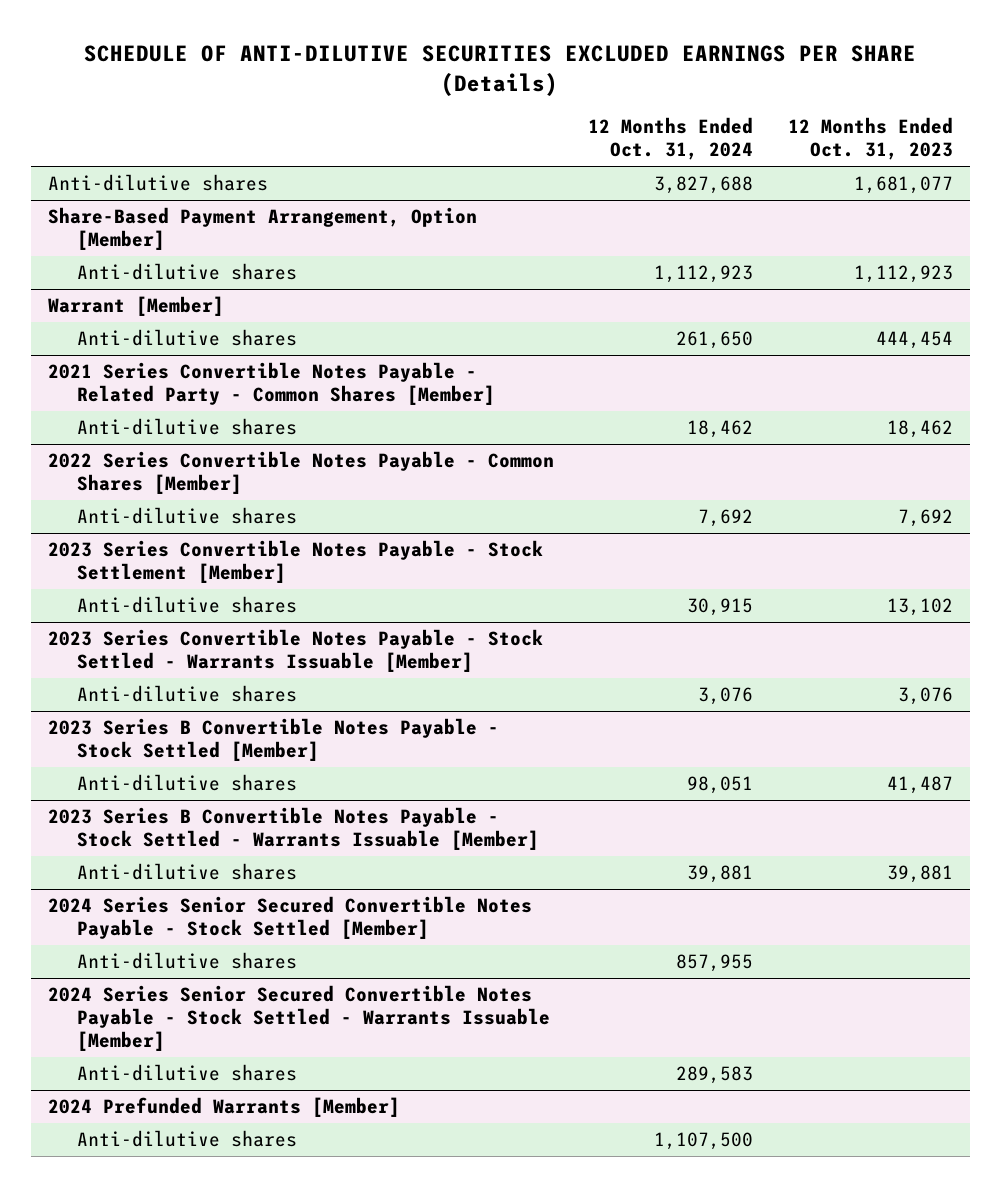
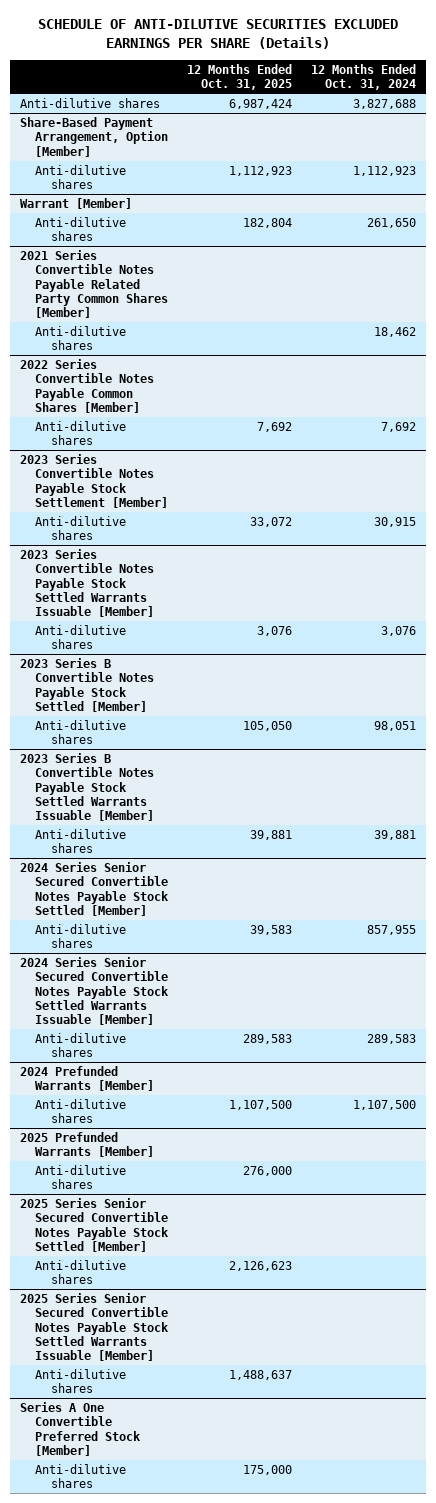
[787,117,953,160] 12 Months Ended Oct. 31, 2023 -> none
none -> [187,63,293,91] 12 Months Ended Oct. 31, 2025
[48,362,495,406] 2021 Series Convertible Notes Payable - Related Party - Common Shares [Member] -> [19,249,169,319] 2021 Series Convertible Notes Payable Related Party Common Shares [Member]
[48,451,555,495] 2022 Series Convertible Notes Payable - Common Shares [Member] -> [19,358,155,414] 2022 Series Convertible Notes Payable Common Shares [Member]
[48,540,544,584] 2023 Series Convertible Notes Payable - Stock Settlement [Member] -> [19,453,169,509] 2023 Series Convertible Notes Payable Stock Settlement [Member]
[48,629,544,673] 2023 Series Convertible Notes Payable - Stock Settled - Warrants Issuable [Member] -> [19,548,155,618] 2023 Series Convertible Notes Payable Stock Settled Warrants Issuable [Member]
[48,718,500,762] 2023 Series B Convertible Notes Payable - Stock Settled [Member] -> [19,657,155,713] 2023 Series B Convertible Notes Payable Stock Settled [Member]
[48,807,539,851] 2023 Series B Convertible Notes Payable - Stock Settled - Warrants Issuable [Member] -> [19,752,155,822] 2023 Series B Convertible Notes Payable Stock Settled Warrants Issuable [Member]
[48,896,533,940] 2024 Series Senior Secured Convertible Notes Payable - Stock Settled [Member] -> [19,861,170,917] 2024 Series Senior Secured Convertible Notes Payable Stock Settled [Member]
[48,985,550,1052] 2024 Series Senior Secured Convertible Notes Payable - Stock Settled - Warrants Issuable [Member] -> [19,956,170,1026] 2024 Series Senior Secured Convertible Notes Payable Stock Settled Warrants Issuable [Member]
none -> [19,1131,155,1158] 2025 Prefunded Warrants [Member]
none -> [35,1164,127,1190] Anti-dilutive shares
none -> [19,1197,170,1253] 2025 Series Senior Secured Convertible Notes Payable Stock Settled [Member]
none -> [35,1259,127,1285] Anti-dilutive shares
none -> [19,1292,170,1362] 2025 Series Senior Secured Convertible Notes Payable Stock Settled Warrants Issuable [Member]
none -> [35,1368,127,1394] Anti-dilutive shares
none -> [19,1401,142,1457] Series A One Convertible Preferred Stock [Member]
none -> [35,1463,127,1489] Anti-dilutive shares

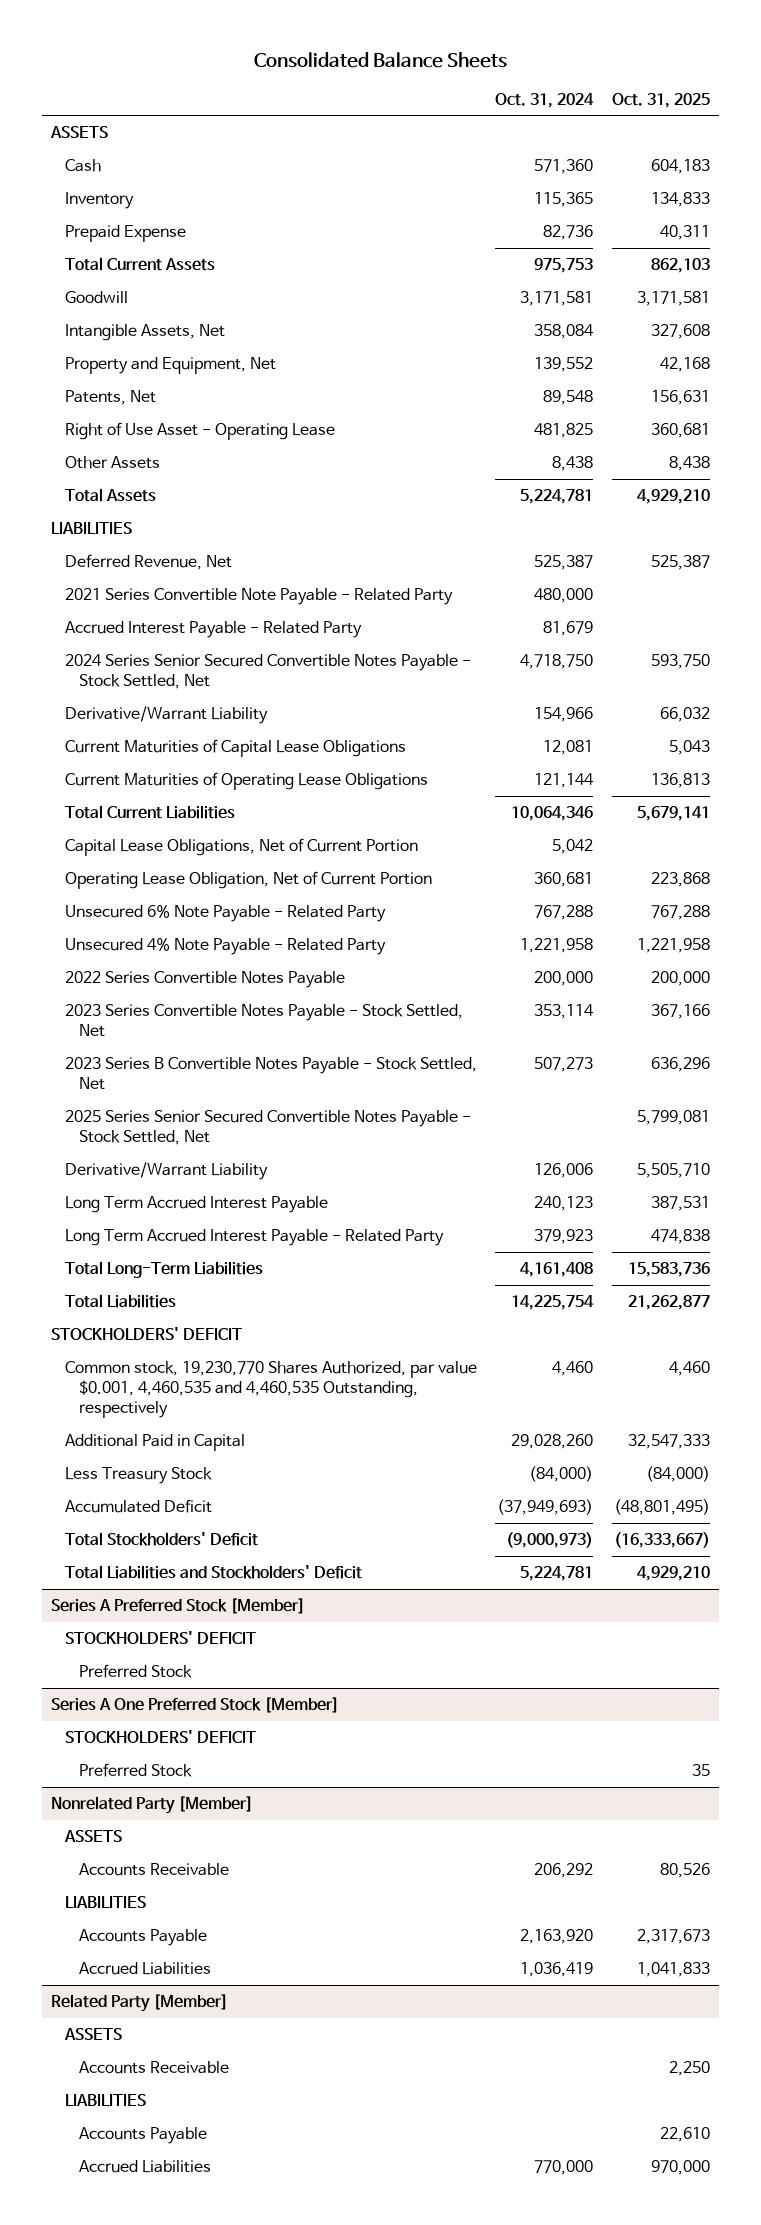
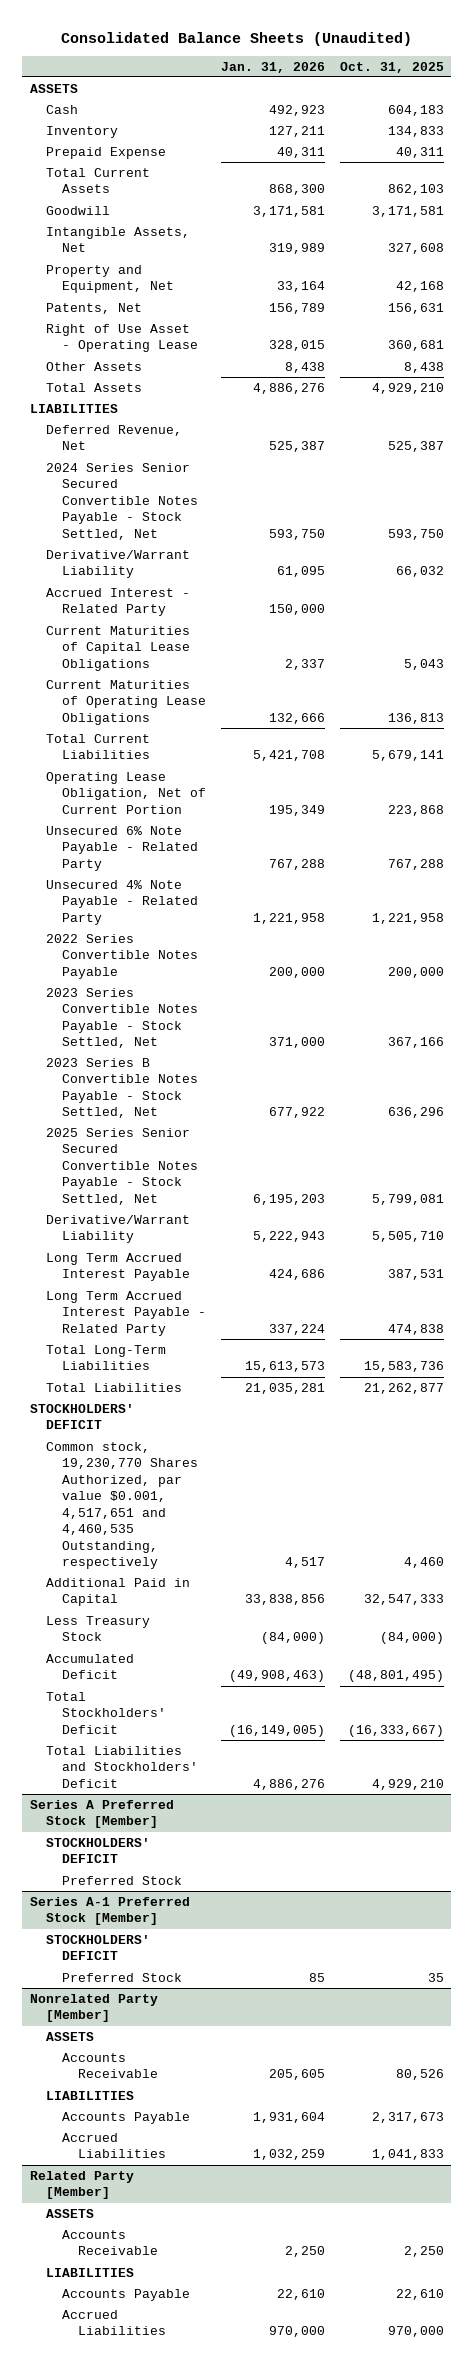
[254,51,508,68] Consolidated Balance Sheets -> [60,31,412,46] Consolidated Balance Sheets (Unaudited)
[495,92,595,108] Oct. 31, 2024 -> none
none -> [220,61,325,73] Jan. 31, 2026
[65,588,454,606] 2021 Series Convertible Note Payable - Related Party -> none
[65,621,363,639] Accrued Interest Payable - Related Party -> none
none -> [45,587,190,617] Accrued Interest - Related Party
[65,838,419,857] Capital Lease Obligations, Net of Current Portion -> none
[65,1361,478,1419] Common stock, 19,230,770 Shares Authorized, par value $0.001, 4,460,535 and 4,460,535 Outstanding, respectively -> [45,1441,199,1569] Common stock, 19,230,770 Shares Authorized, par value $0.001, 4,517,651 and 4,460,535 Outstanding, respectively
[51,1697,340,1714] Series A One Preferred Stock [Member] -> [29,1896,190,1926] Series A-1 Preferred Stock [Member]

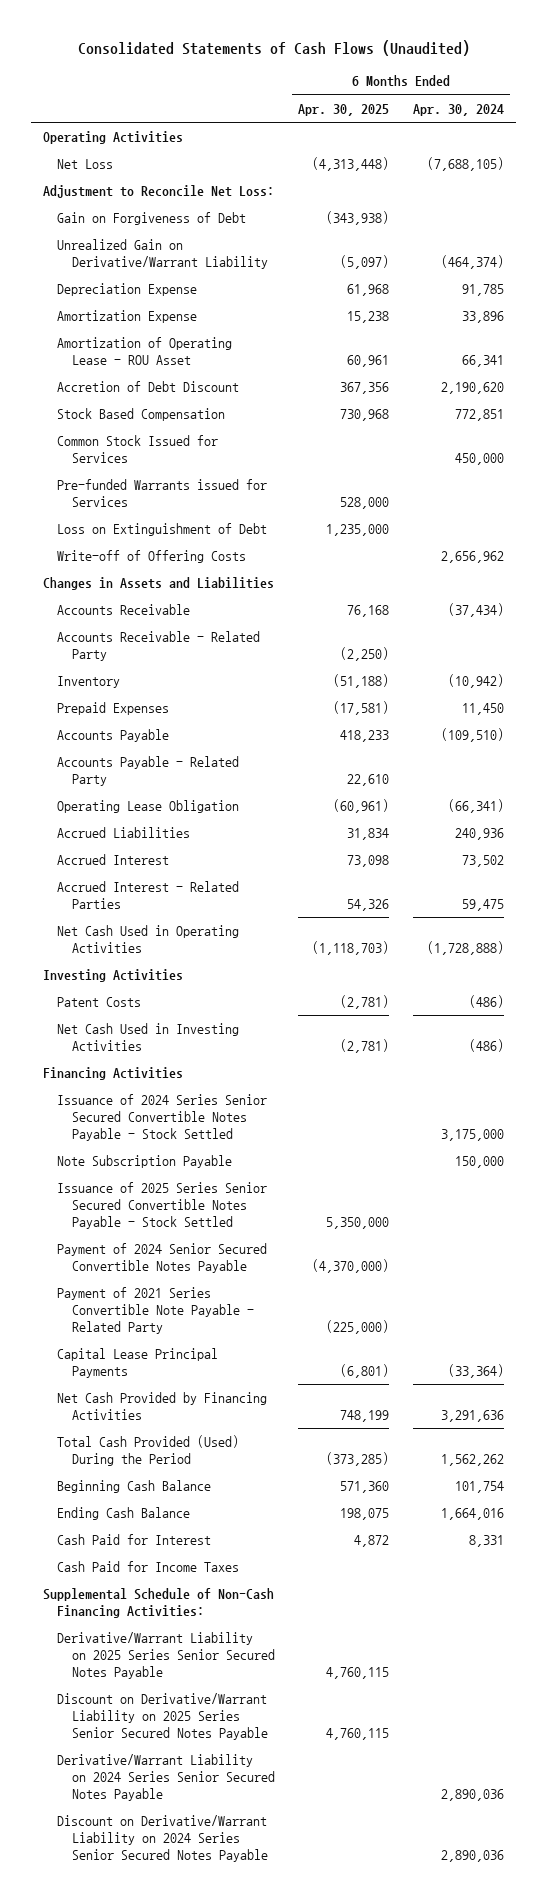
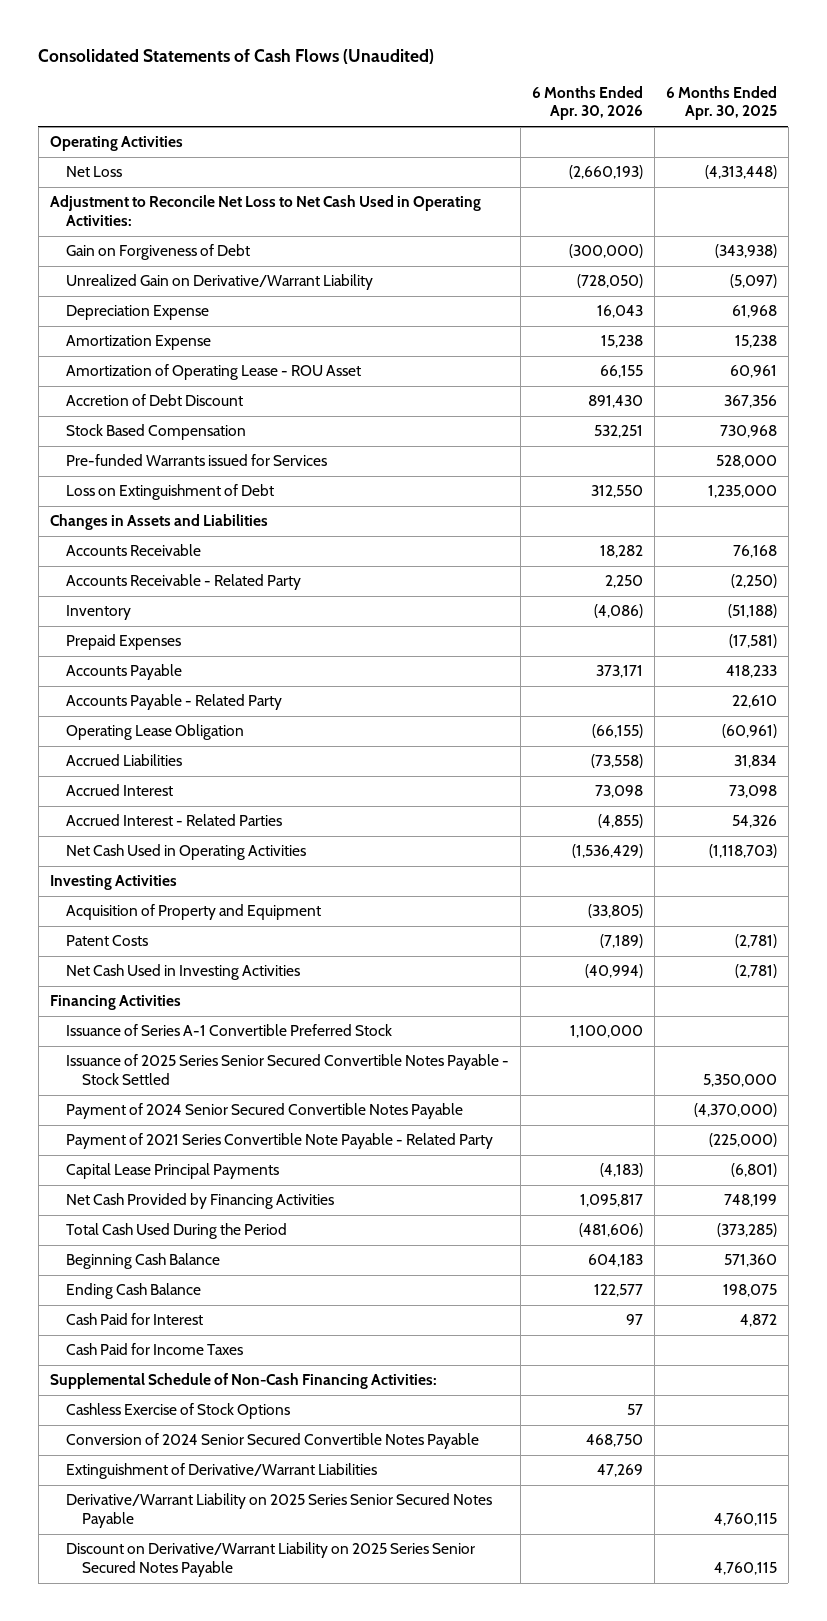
[413,103,505,116] Apr. 30, 2024 -> none
none -> [531,85,643,121] 6 Months Ended Apr. 30, 2026
[42,185,274,199] Adjustment to Reconcile Net Loss: -> [49,195,481,227] Adjustment to Reconcile Net Loss to Net Cash Used in Operating Activities:
[57,435,219,464] Common Stock Issued for Services -> none
[57,550,247,564] Write-off of Offering Costs -> none
none -> [66,904,322,921] Acquisition of Property and Equipment
[57,1094,268,1142] Issuance of 2024 Series Senior Secured Convertible Notes Payable - Stock Settled -> none
[57,1155,233,1169] Note Subscription Payable -> none
none -> [66,1024,393,1037] Issuance of Series A-1 Convertible Preferred Stock
[57,1435,240,1467] Total Cash Provided (Used) During the Period -> [66,1223,288,1240] Total Cash Used During the Period
none -> [66,1403,291,1420] Cashless Exercise of Stock Options
none -> [66,1433,480,1450] Conversion of 2024 Senior Secured Convertible Notes Payable
none -> [66,1463,378,1480] Extinguishment of Derivative/Warrant Liabilities
[57,1754,275,1802] Derivative/Warrant Liability on 2024 Series Senior Secured Notes Payable -> none
[57,1815,268,1863] Discount on Derivative/Warrant Liability on 2024 Series Senior Secured Notes Payable -> none

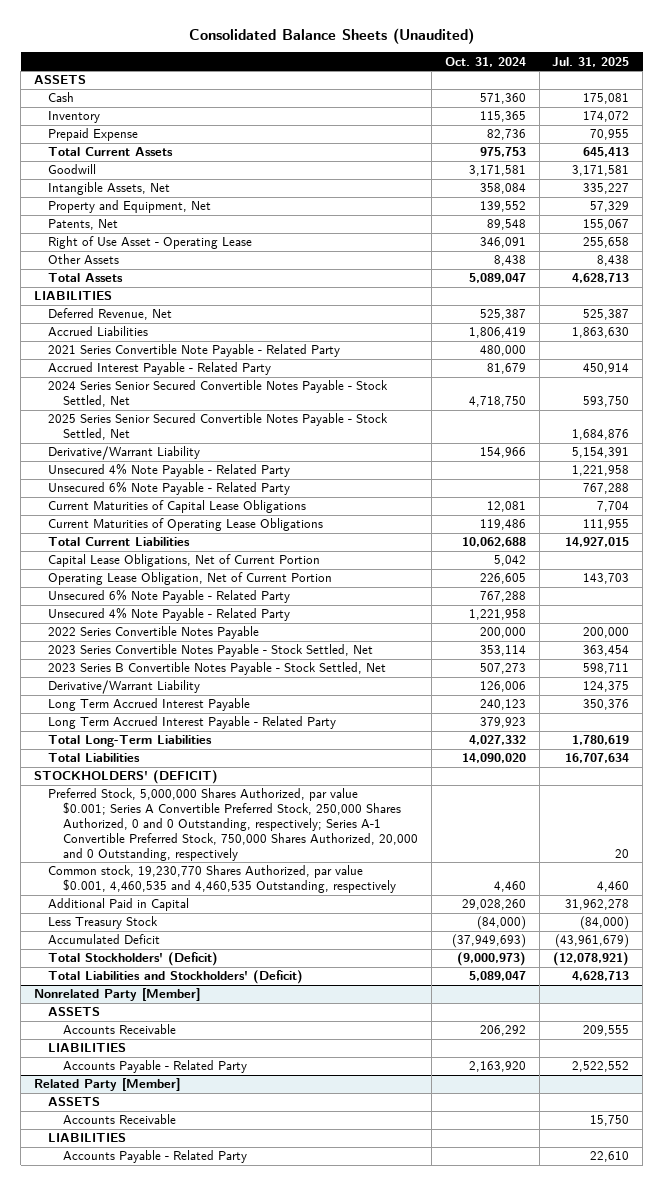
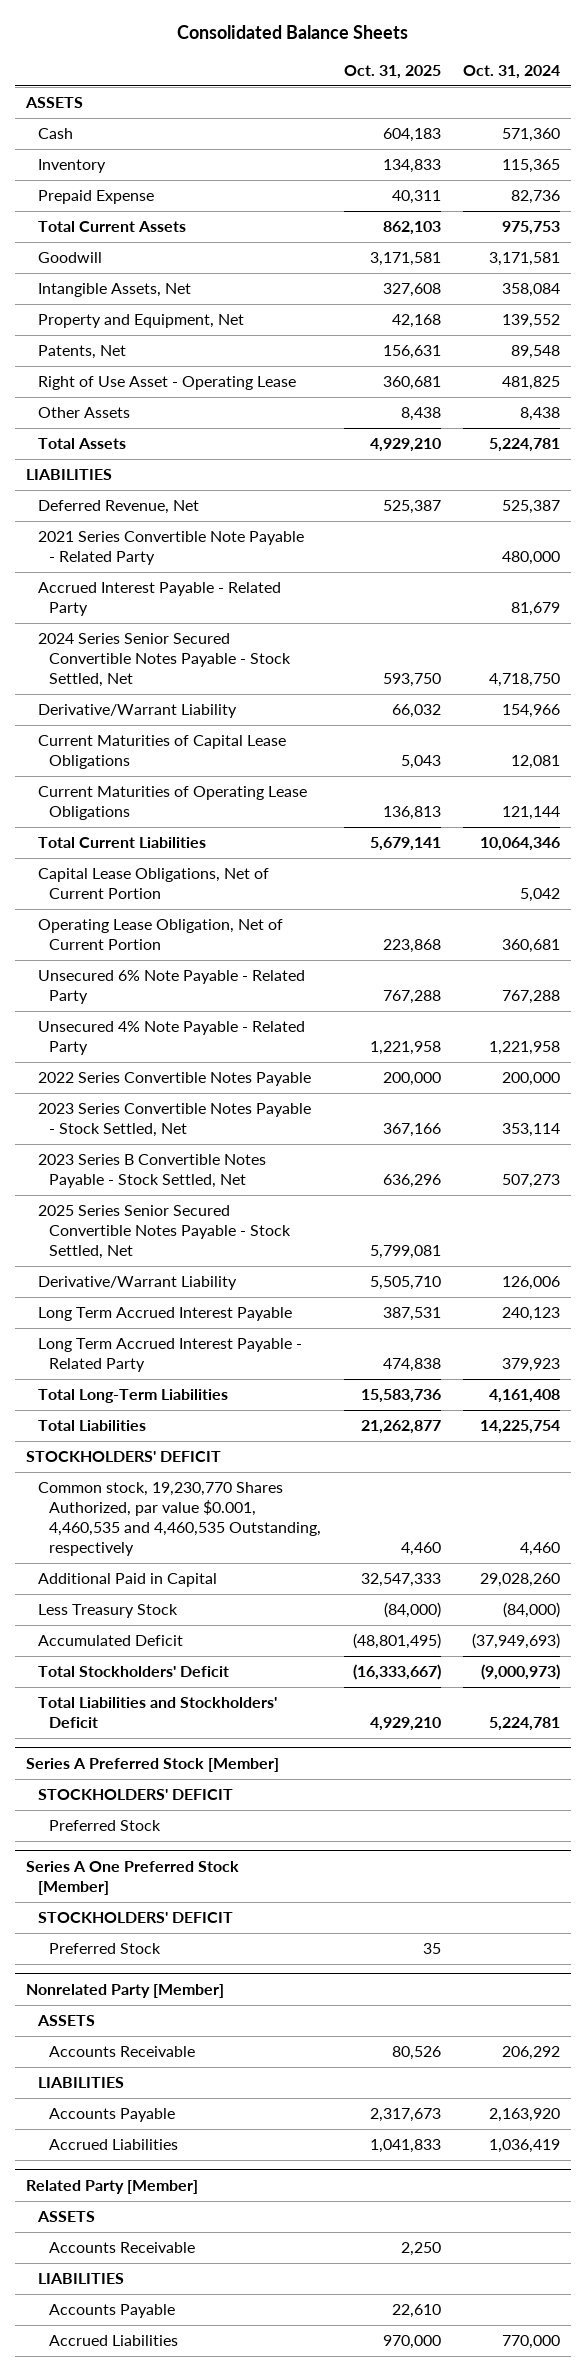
[188,27,474,44] Consolidated Balance Sheets (Unaudited) -> [177,25,409,40] Consolidated Balance Sheets
[552,56,630,67] Jul. 31, 2025 -> none
none -> [343,64,441,79] Oct. 31, 2025
[479,237,526,249] 346,091 -> [502,376,561,391] 481,825
[468,273,526,284] 5,089,047 -> [489,438,561,453] 5,224,781
[48,326,149,337] Accrued Liabilities -> none
[48,463,291,478] Unsecured 4% Note Payable - Related Party -> none
[48,481,291,496] Unsecured 6% Note Payable - Related Party -> none
[479,519,526,531] 119,486 -> [502,806,561,821] 121,144
[461,537,526,548] 10,062,688 -> [480,837,561,852] 10,064,346
[479,573,526,585] 226,605 -> [502,939,561,954] 360,681
[48,413,389,441] 2025 Series Senior Secured Convertible Notes Payable - Stock Settled, Net -> [37,1205,291,1260] 2025 Series Senior Secured Convertible Notes Payable - Stock Settled, Net
[48,788,418,861] Preferred Stock, 5,000,000 Shares Authorized, par value $0.001; Series A Convertible Preferred Stock, 250,000 Shares Authorized, 0 and 0 Outstanding, respectively; Series A-1 Convertible Preferred Stock, 750,000 Shares Authorized, 20,000 and 0 Outstanding, respectively -> none
[468,735,526,746] 4,027,332 -> [489,1389,561,1404] 4,161,408
[461,753,526,764] 14,090,020 -> [480,1420,561,1435] 14,225,754
[34,770,219,785] STOCKHOLDERS' (DEFICIT) -> [26,1451,222,1463] STOCKHOLDERS' DEFICIT
[48,952,219,967] Total Stockholders' (Deficit) -> [37,1666,229,1678] Total Stockholders' Deficit
[48,970,304,985] Total Liabilities and Stockholders' (Deficit) -> [37,1697,277,1729] Total Liabilities and Stockholders' Deficit
[468,971,526,982] 5,089,047 -> [489,1717,561,1732] 5,224,781
none -> [26,1758,280,1773] Series A Preferred Stock [Member]
none -> [37,1789,233,1801] STOCKHOLDERS' DEFICIT
none -> [48,1820,161,1832] Preferred Stock
none -> [26,1861,240,1896] Series A One Preferred Stock [Member]
none -> [37,1912,233,1924] STOCKHOLDERS' DEFICIT
none -> [48,1943,161,1955] Preferred Stock
[62,1060,247,1074] Accounts Payable - Related Party -> [48,2108,175,2123] Accounts Payable
none -> [48,2139,178,2151] Accrued Liabilities
[62,1150,247,1164] Accounts Payable - Related Party -> [48,2304,175,2319] Accounts Payable
none -> [48,2335,178,2347] Accrued Liabilities

